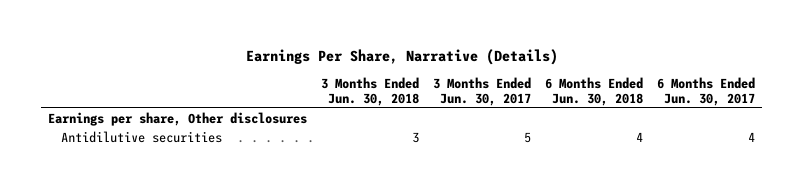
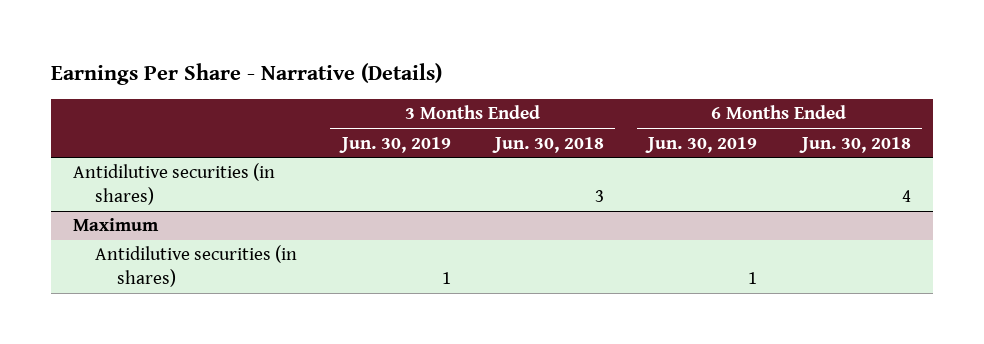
[245,49,558,66] Earnings Per Share, Narrative (Details) -> [51,63,443,86] Earnings Per Share - Narrative (Details)
[433,76,532,106] 3 Months Ended Jun. 30, 2017 -> none
[656,76,755,106] 6 Months Ended Jun. 30, 2017 -> none
none -> [338,136,451,153] Jun. 30, 2019
none -> [645,136,758,153] Jun. 30, 2019
[48,111,308,126] Earnings per share, Other disclosures -> none
[60,130,222,143] Antidilutive securities -> [73,163,276,206] Antidilutive securities (in shares)
none -> [73,218,160,232] Maximum
none -> [95,245,298,288] Antidilutive securities (in shares)

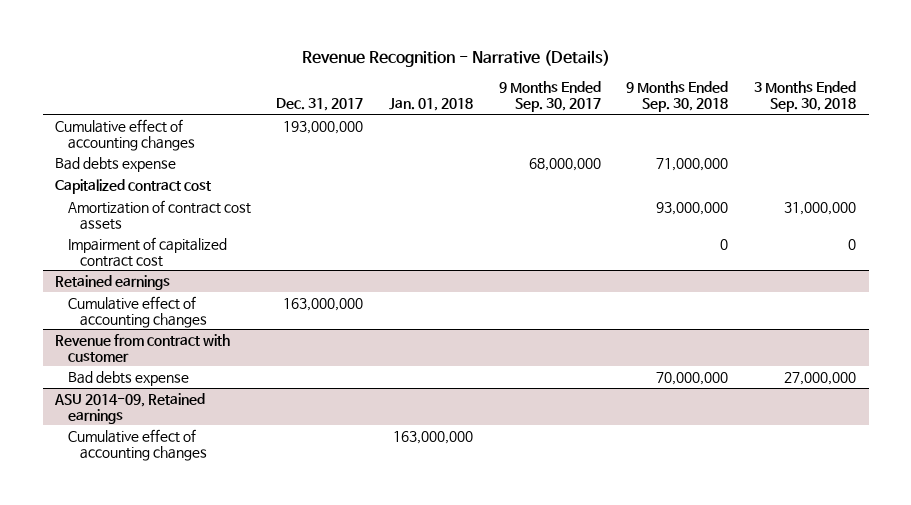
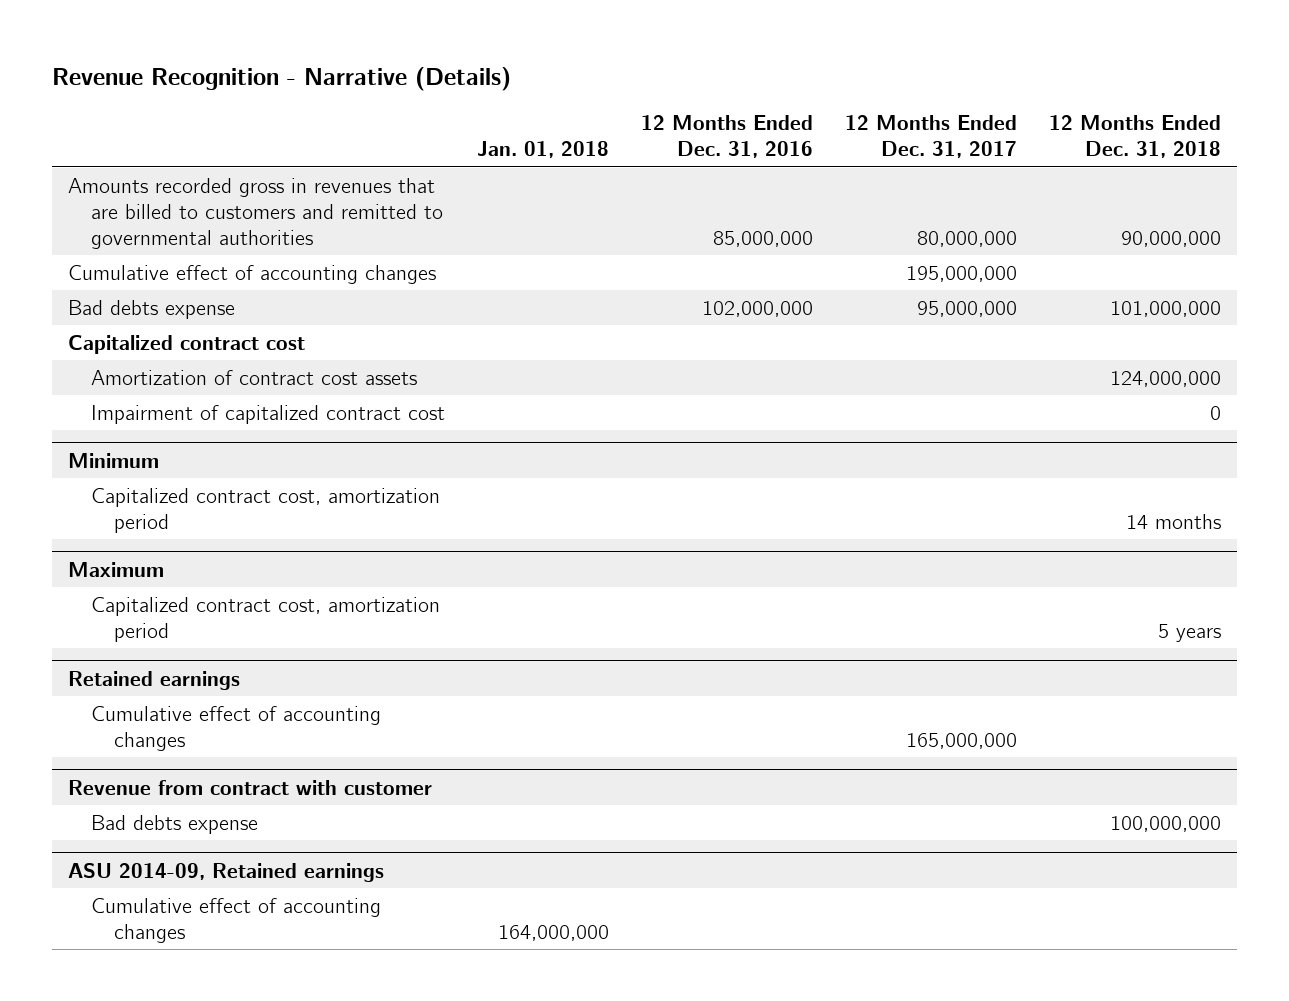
[276,98,364,112] Dec. 31, 2017 -> none
[498,81,601,113] 9 Months Ended Sep. 30, 2017 -> none
[626,81,729,113] 9 Months Ended Sep. 30, 2018 -> none
[753,81,856,113] 3 Months Ended Sep. 30, 2018 -> none
none -> [640,115,813,159] 12 Months Ended Dec. 31, 2016
none -> [844,115,1017,159] 12 Months Ended Dec. 31, 2017
none -> [1048,115,1221,159] 12 Months Ended Dec. 31, 2018
none -> [68,177,444,249] Amounts recorded gross in revenues that are billed to customers and remitted to governmental authorities
none -> [68,452,160,468] Minimum
none -> [91,487,441,533] Capitalized contract cost, amortization period
none -> [68,561,165,577] Maximum
none -> [91,596,441,642] Capitalized contract cost, amortization period
[393,430,474,444] 163,000,000 -> [498,924,610,941] 164,000,000

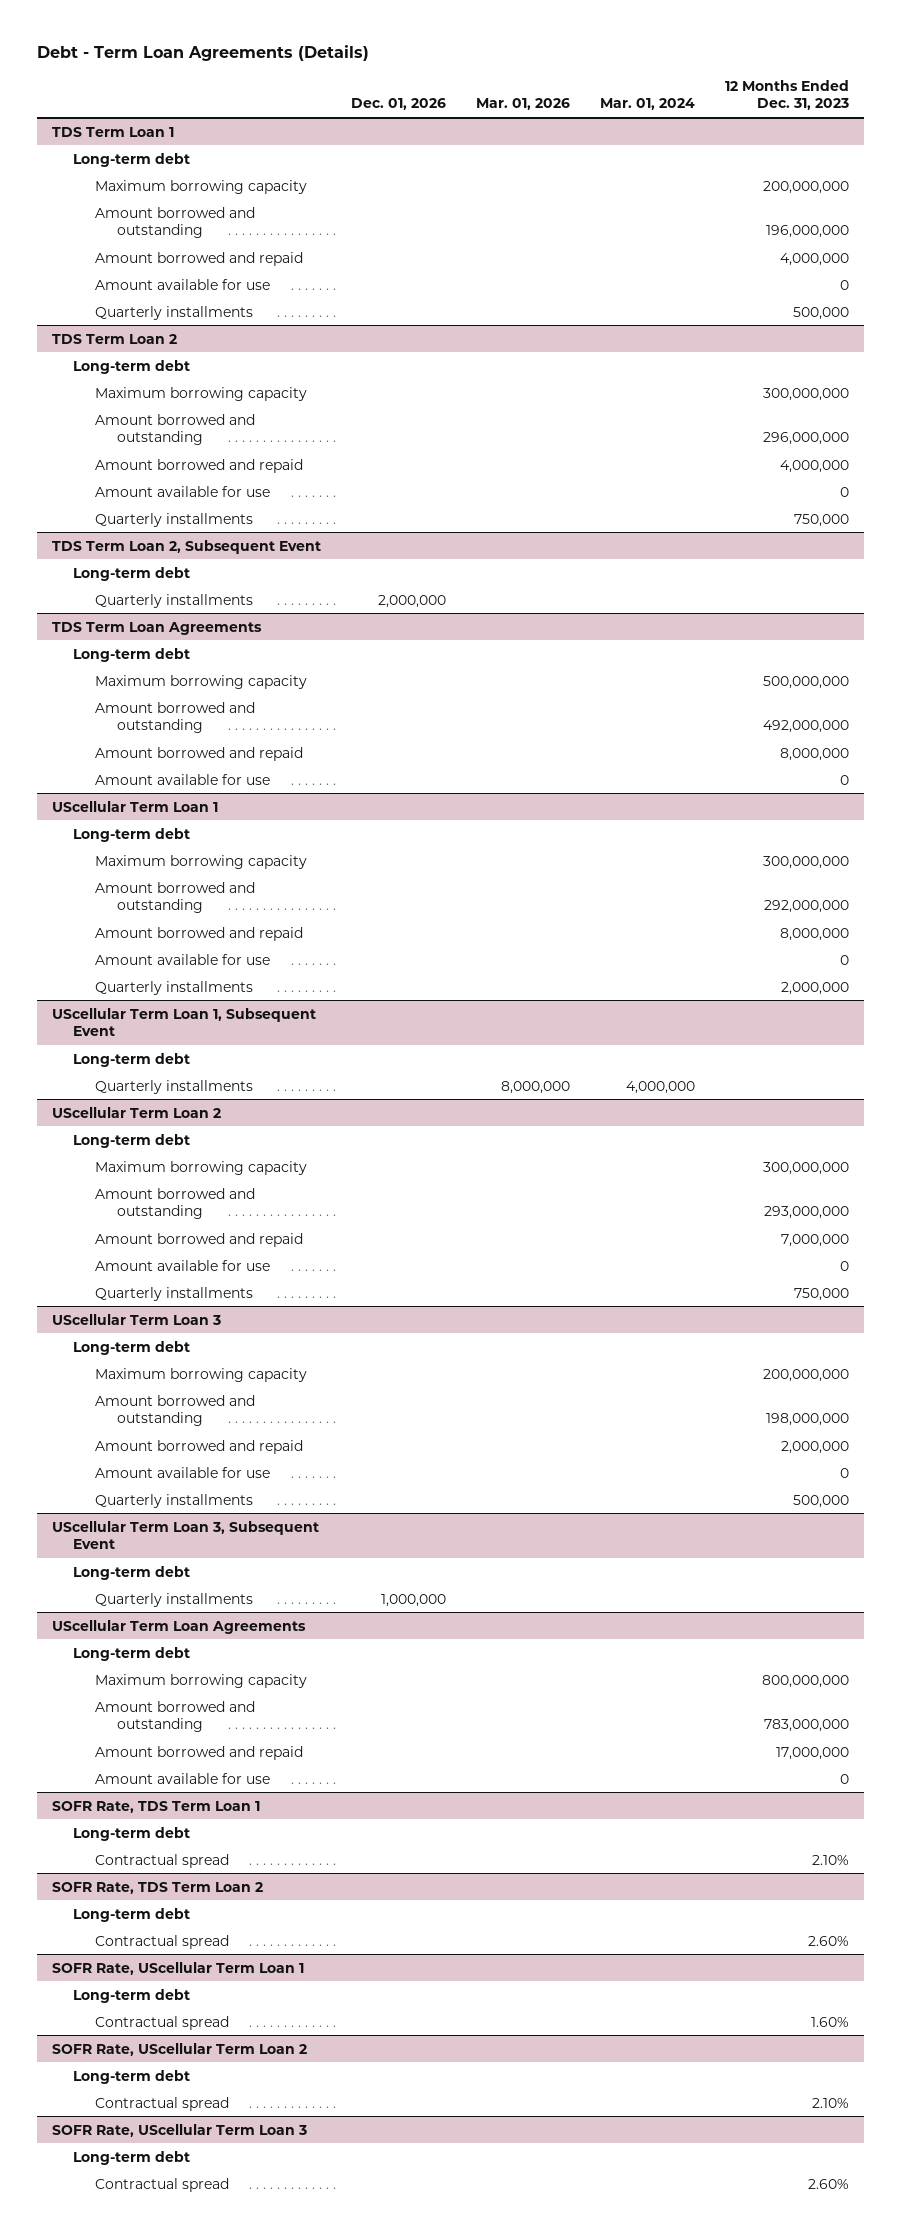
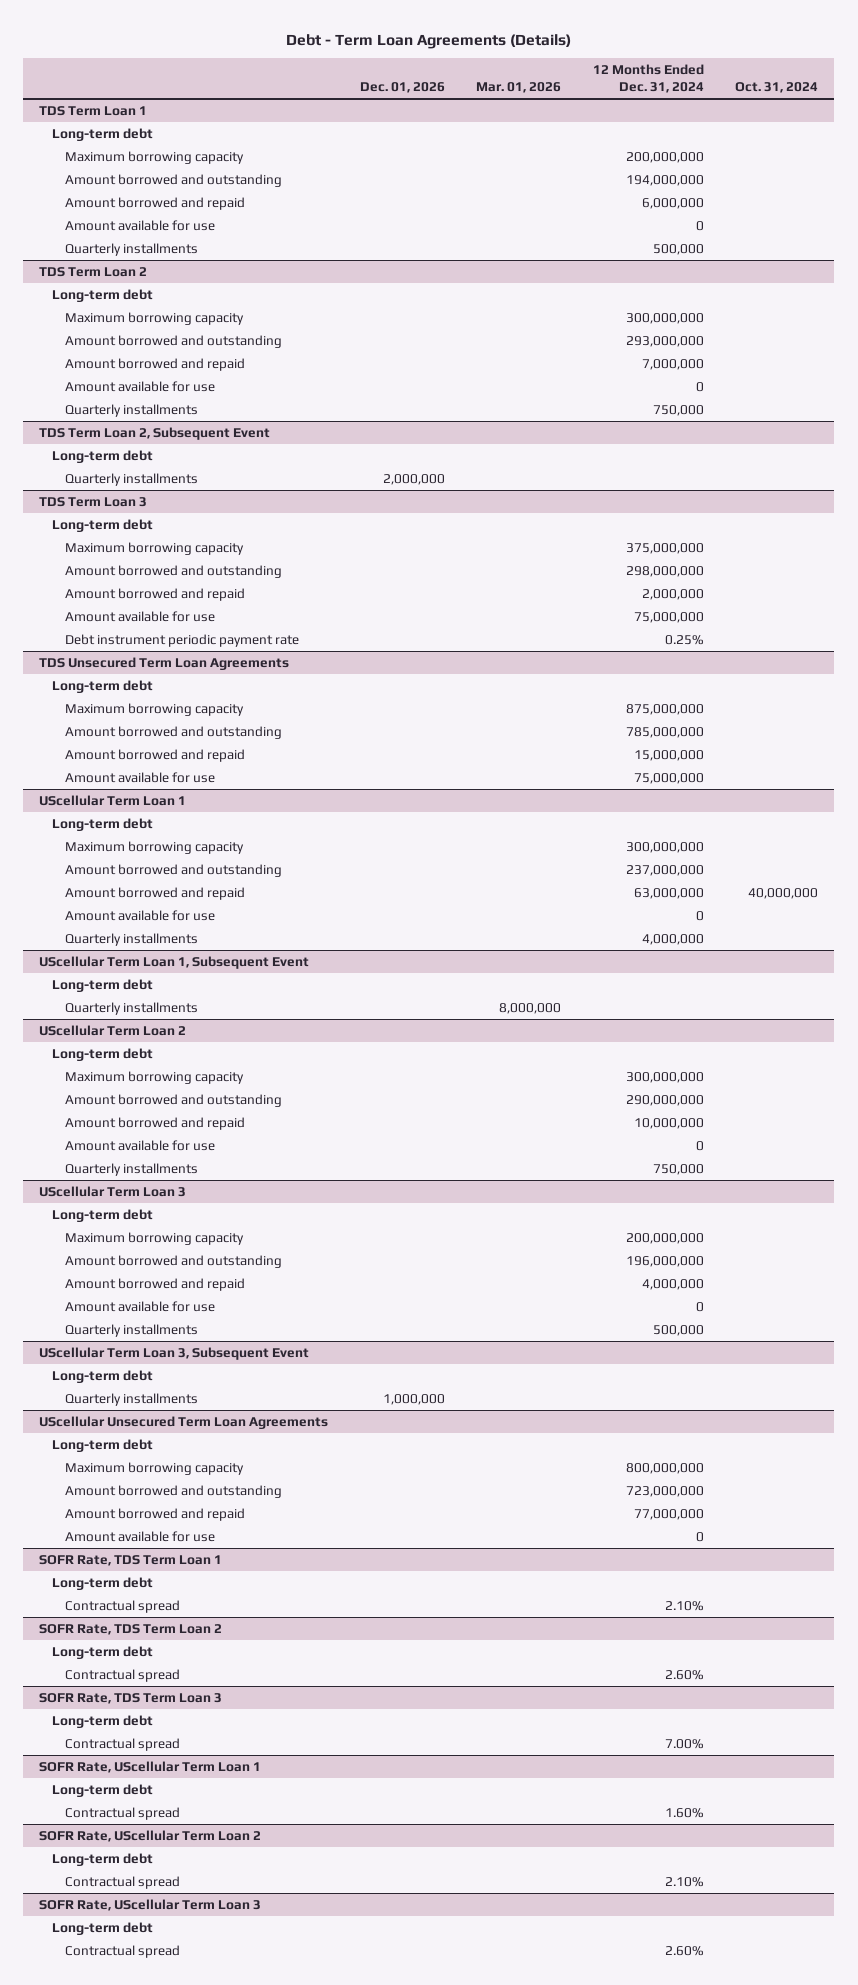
[600,98,696,111] Mar. 01, 2024 -> none
[725,79,850,111] 12 Months Ended Dec. 31, 2023 -> none
none -> [592,63,704,94] 12 Months Ended Dec. 31, 2024
none -> [735,82,819,94] Oct. 31, 2024
none -> [39,496,148,507] TDS Term Loan 3
none -> [52,518,154,532] Long-term debt
none -> [65,541,245,555] Maximum borrowing capacity
none -> [65,564,283,578] Amount borrowed and outstanding
none -> [65,587,246,601] Amount borrowed and repaid
none -> [65,610,216,622] Amount available for use
none -> [65,633,300,647] Debt instrument periodic payment rate
[51,621,262,635] TDS Term Loan Agreements -> [39,656,290,670] TDS Unsecured Term Loan Agreements
[51,1619,306,1634] UScellular Term Loan Agreements -> [39,1415,329,1429] UScellular Unsecured Term Loan Agreements
none -> [39,1692,223,1704] SOFR Rate, TDS Term Loan 3
none -> [52,1714,154,1728] Long-term debt
none -> [65,1737,181,1751] Contractual spread

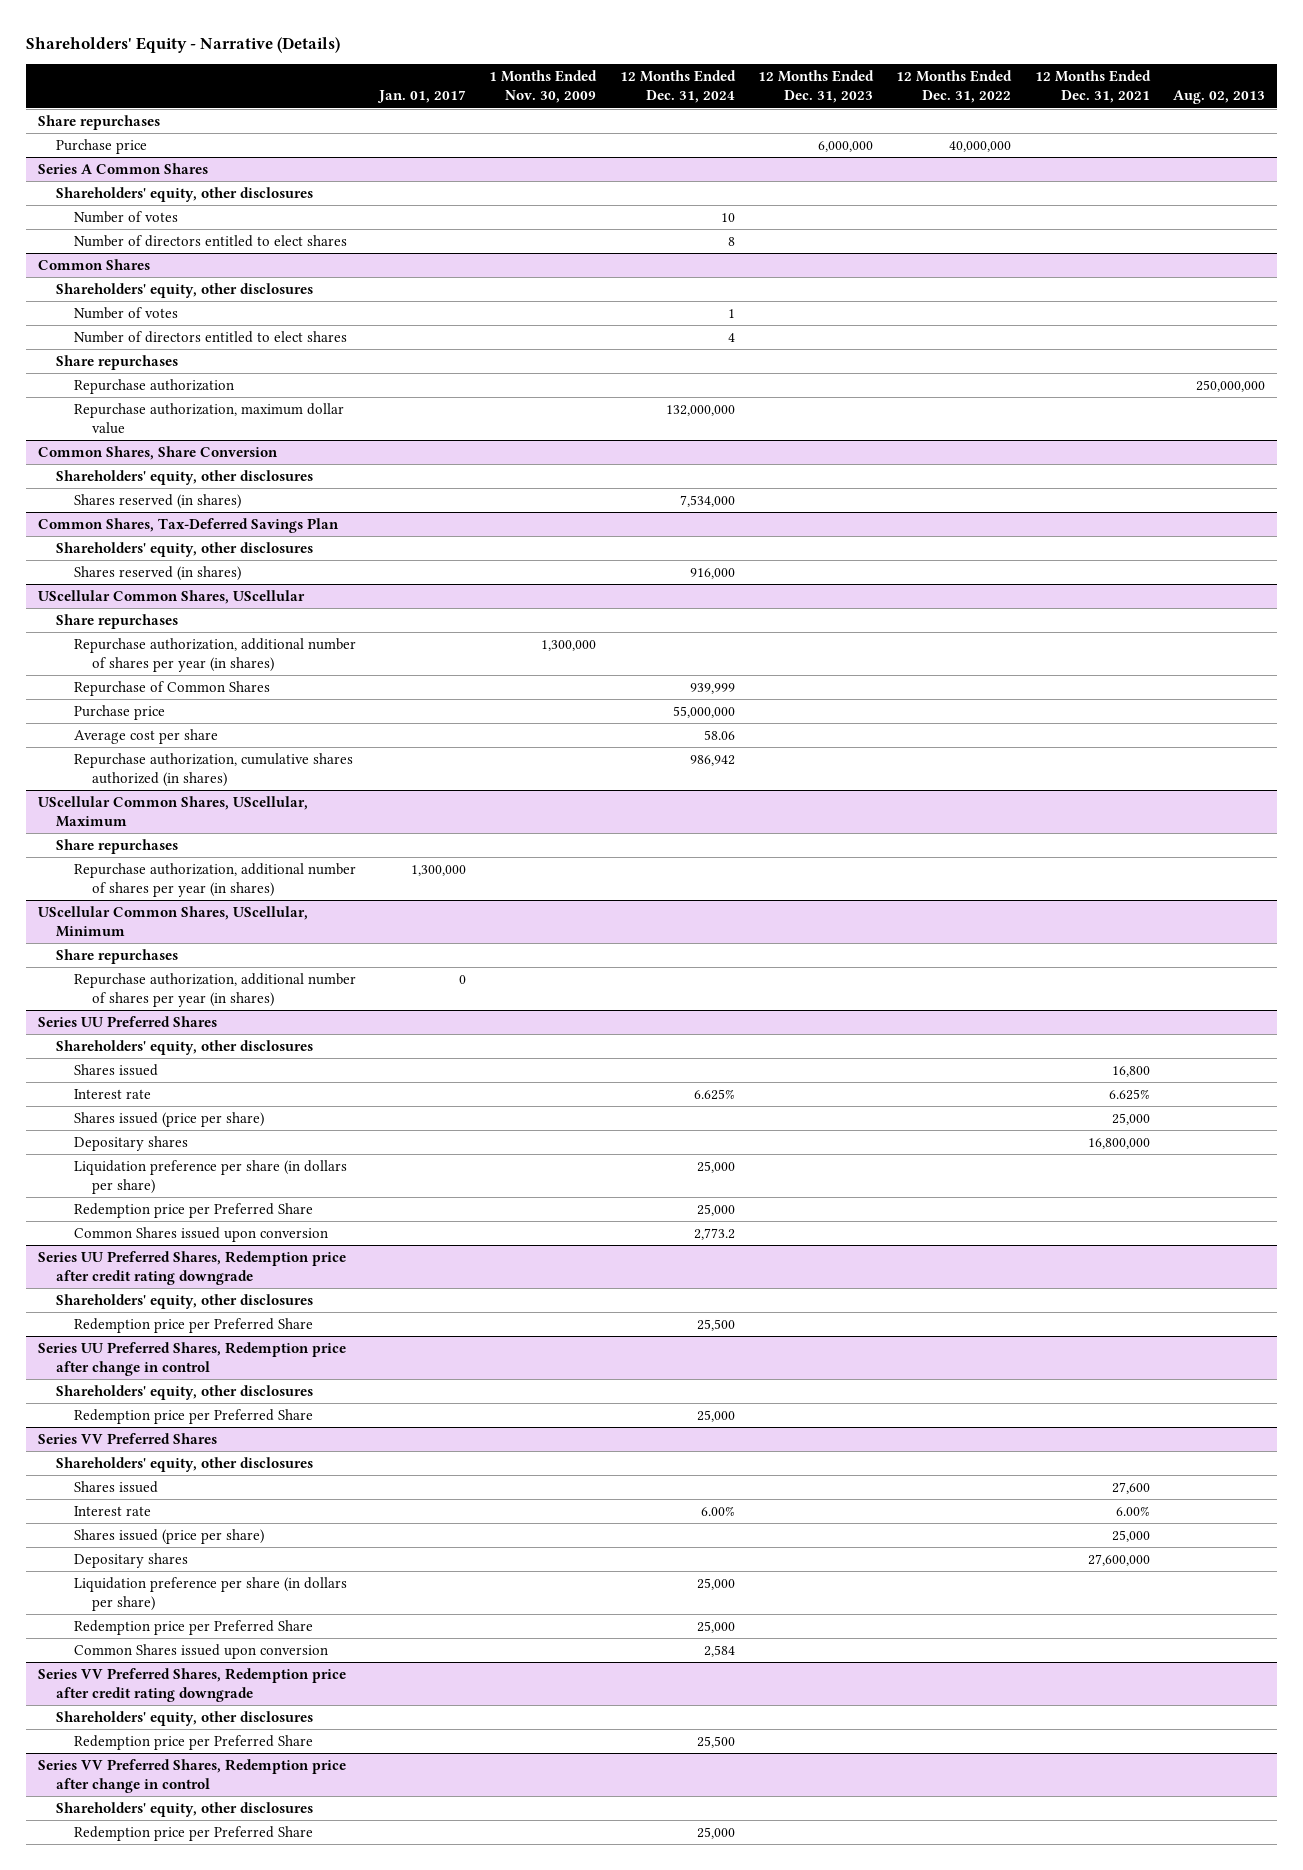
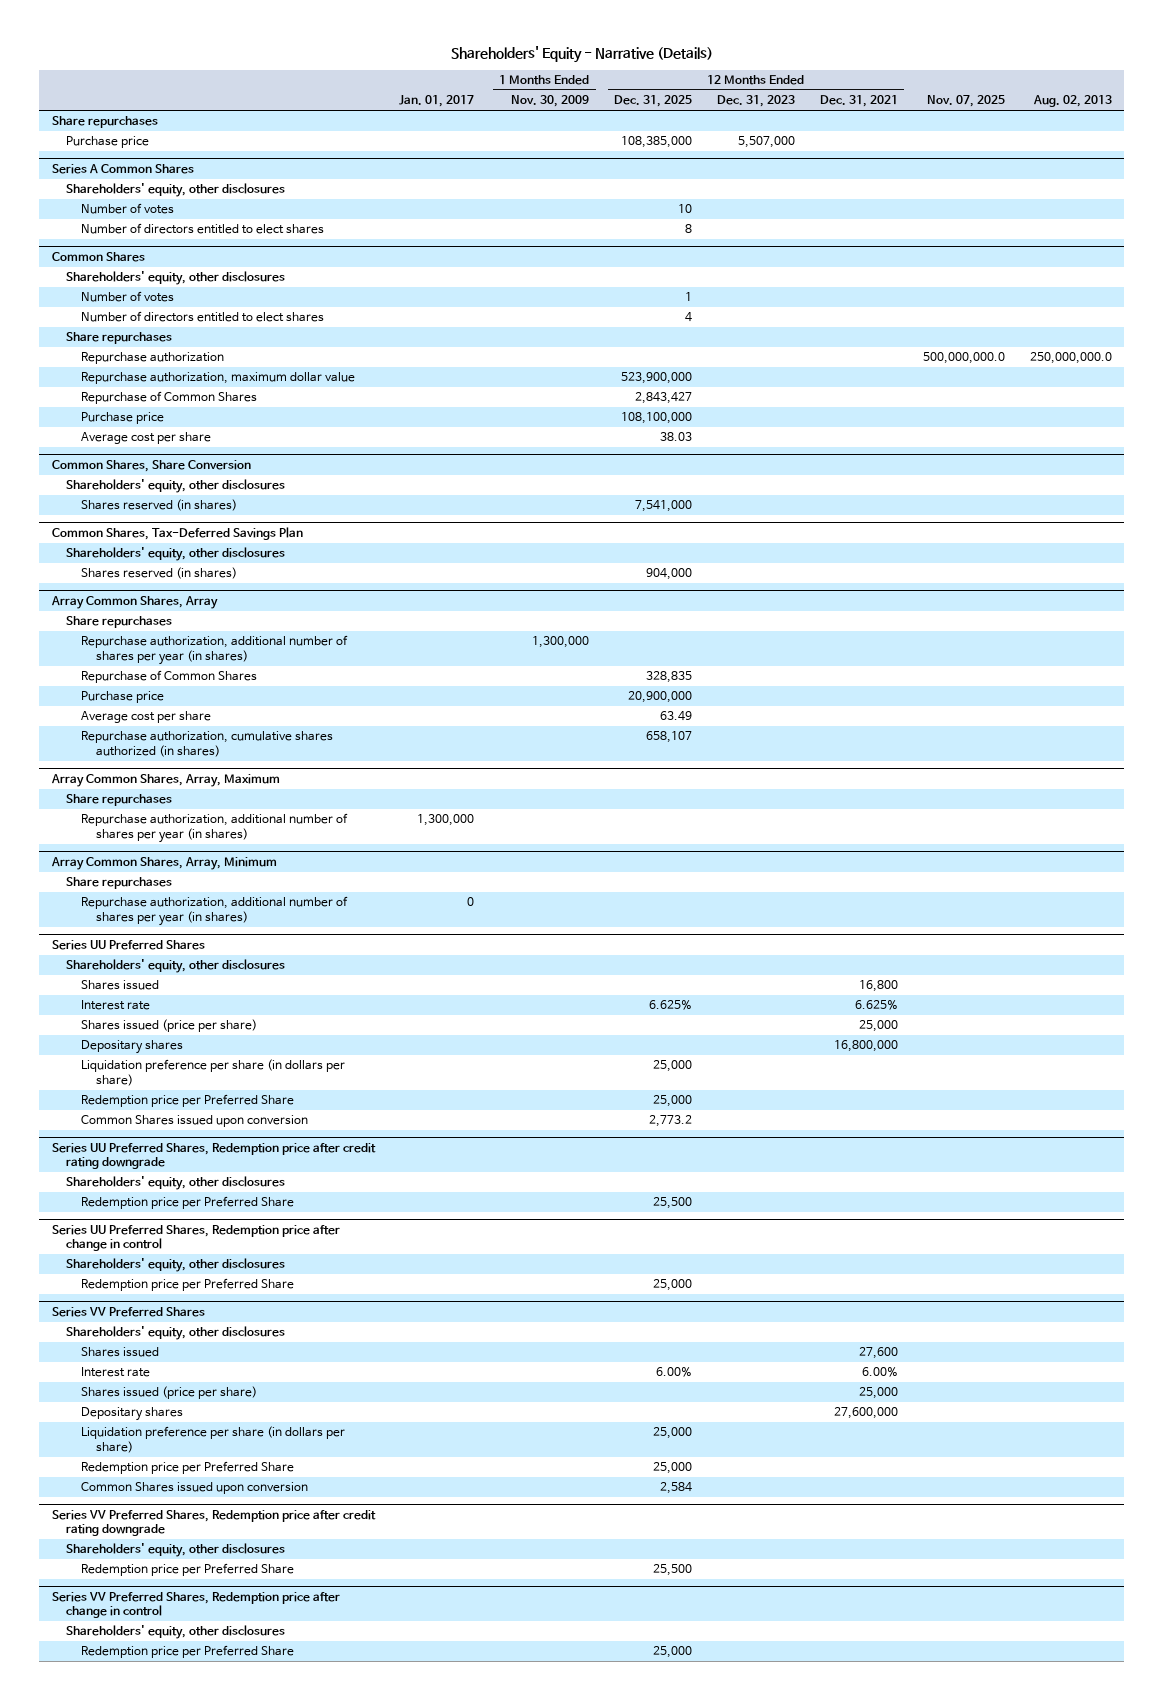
[619,70,736,104] 12 Months Ended Dec. 31, 2024 -> none
[896,70,1013,104] 12 Months Ended Dec. 31, 2022 -> none
none -> [614,95,693,108] Dec. 31, 2025
none -> [926,95,1005,108] Nov. 07, 2025
[818,140,874,152] 6,000,000 -> [738,136,796,149] 5,507,000
[1196,379,1266,392] 250,000,000 -> [1029,352,1112,365] 250,000,000.0
none -> [81,391,258,405] Repurchase of Common Shares
none -> [81,412,165,425] Purchase price
none -> [81,432,212,445] Average cost per share
[37,589,305,604] UScellular Common Shares, UScellular -> [50,595,218,609] Array Common Shares, Array
[37,795,308,828] UScellular Common Shares, UScellular, Maximum -> [50,773,280,787] Array Common Shares, Array, Maximum
[37,905,308,938] UScellular Common Shares, UScellular, Minimum -> [50,856,277,870] Array Common Shares, Array, Minimum

